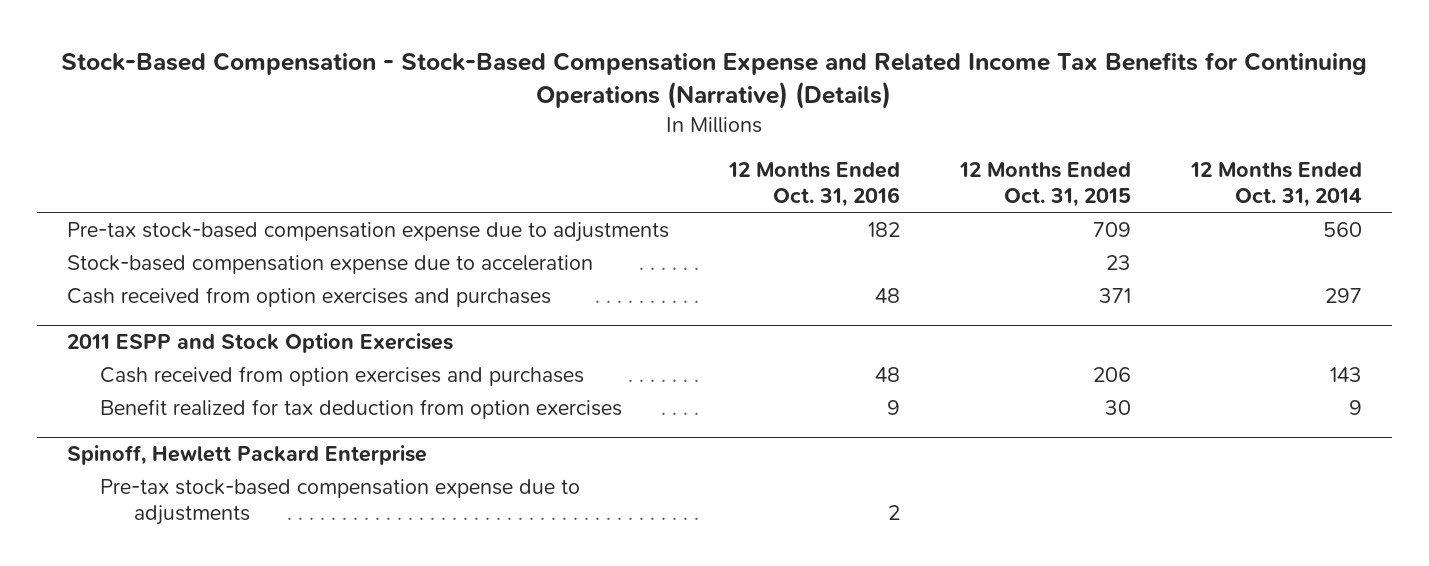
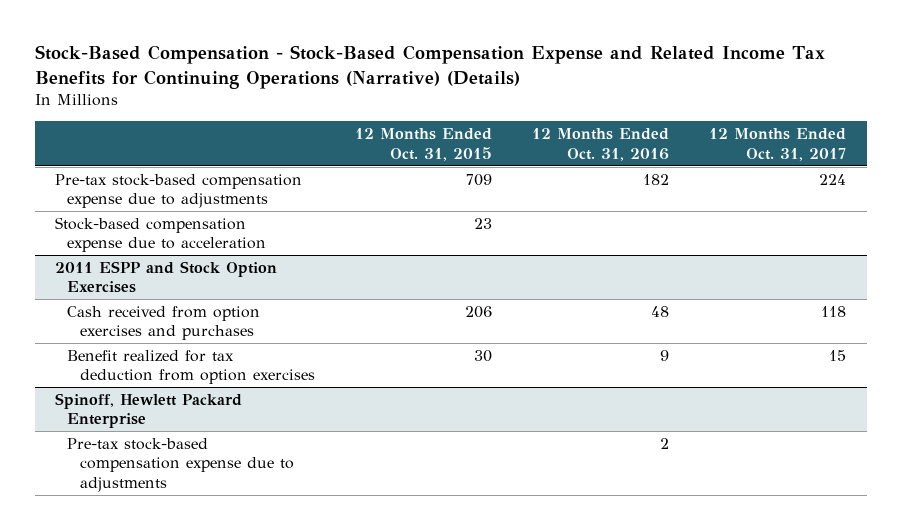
[1189,162,1362,208] 12 Months Ended Oct. 31, 2014 -> none
none -> [709,128,847,161] 12 Months Ended Oct. 31, 2017
[66,286,551,307] Cash received from option exercises and purchases -> none

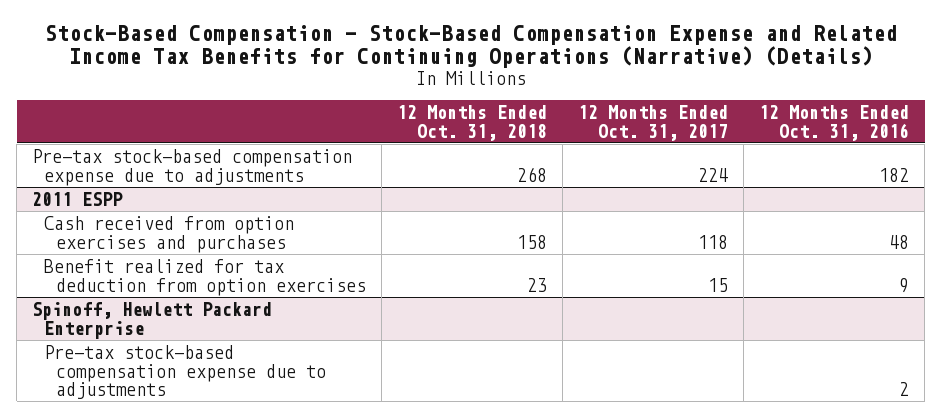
[354,128,492,161] 12 Months Ended Oct. 31, 2015 -> none
none -> [397,104,548,141] 12 Months Ended Oct. 31, 2018
[54,216,267,253] Stock-based compensation expense due to acceleration -> none
[54,260,277,294] 2011 ESPP and Stock Option Exercises -> [32,191,124,206] 2011 ESPP

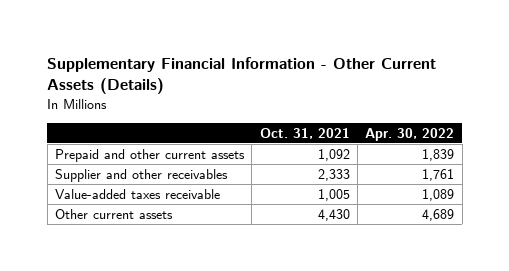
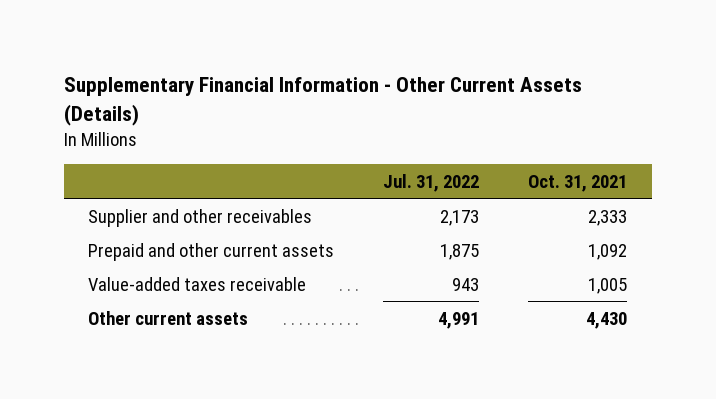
[365,127,455,141] Apr. 30, 2022 -> none
none -> [383,173,480,192] Jul. 31, 2022
[54,148,245,162] Prepaid and other current assets -> [88,242,335,261] Prepaid and other current assets

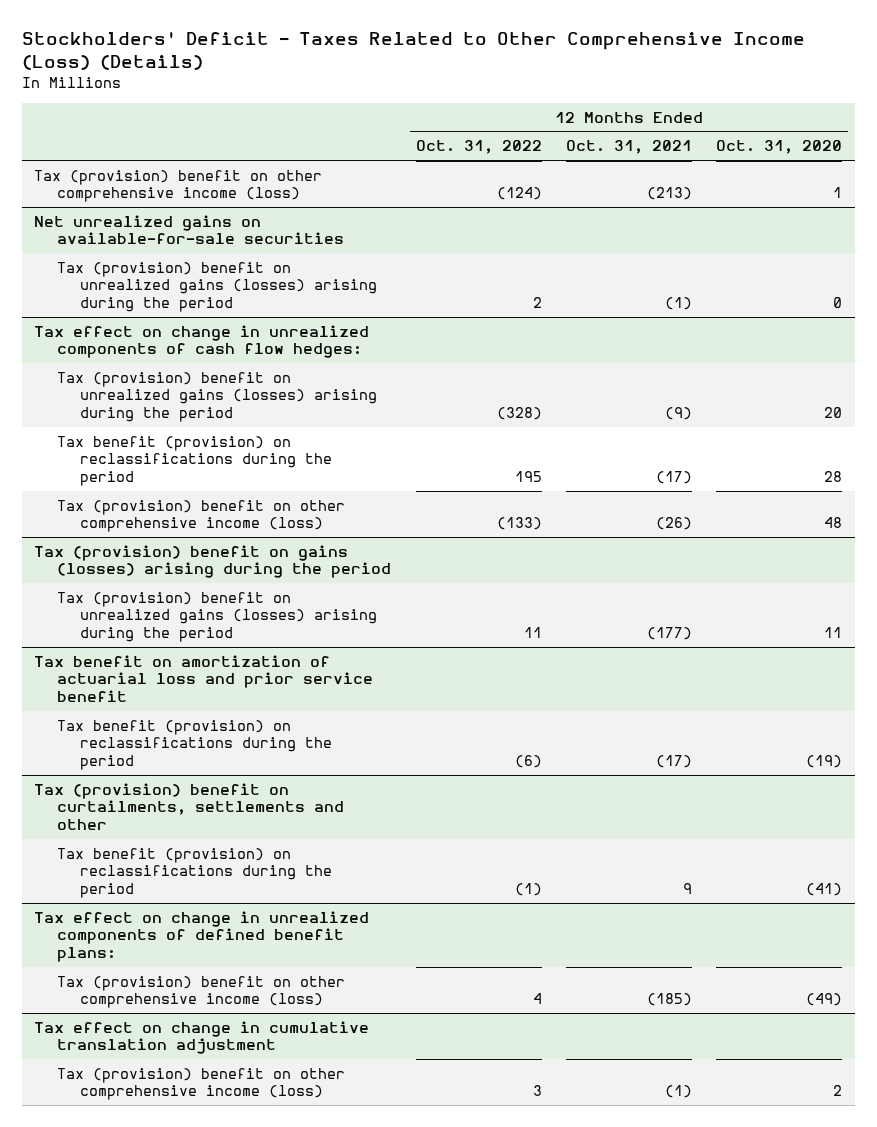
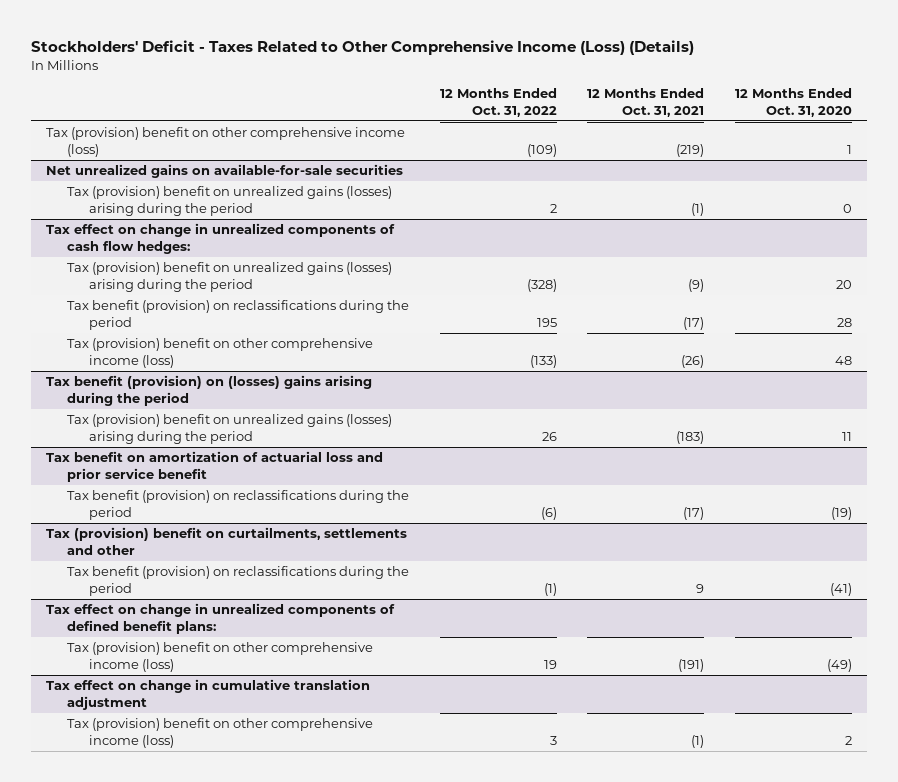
[496,187,542,201] (124) -> [526,144,557,158] (109)
[646,187,692,201] (213) -> [676,144,705,158] (219)
[34,544,392,579] Tax (provision) benefit on gains (losses) arising during the period -> [46,375,373,407] Tax benefit (provision) on (losses) gains arising during the period
[523,626,542,638] 11 -> [541,432,557,442] 26
[646,626,692,640] (177) -> [676,431,705,445] (183)
[532,993,542,1005] 4 -> [543,660,557,670] 19
[646,993,692,1007] (185) -> [678,659,705,673] (191)

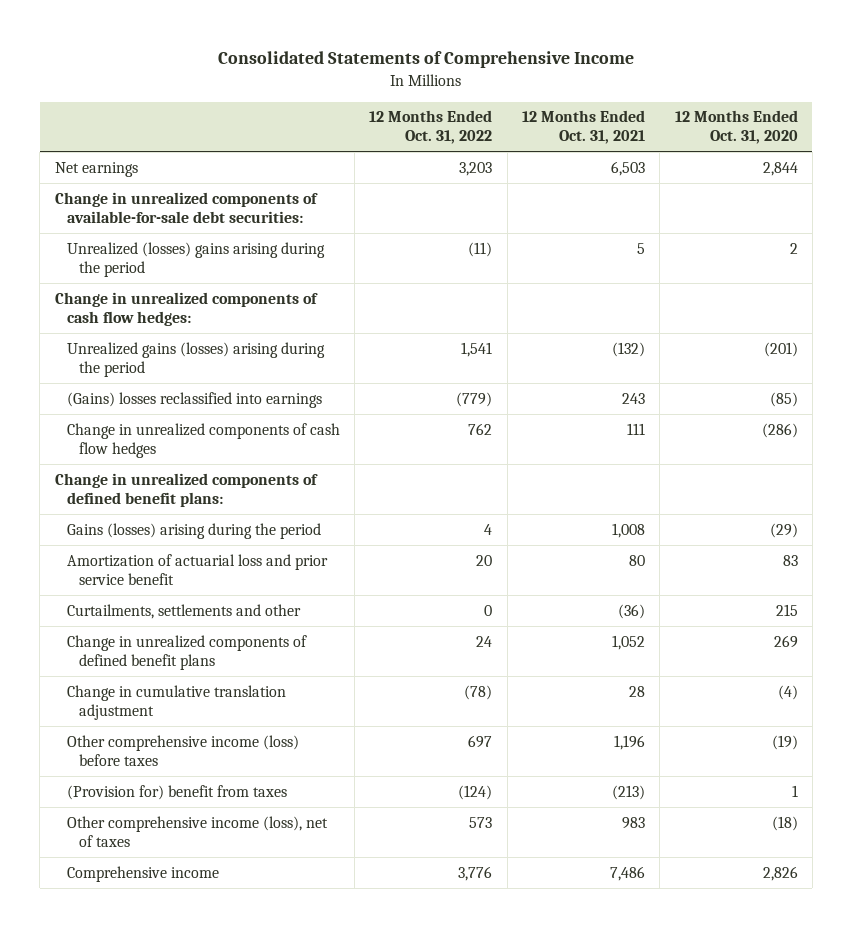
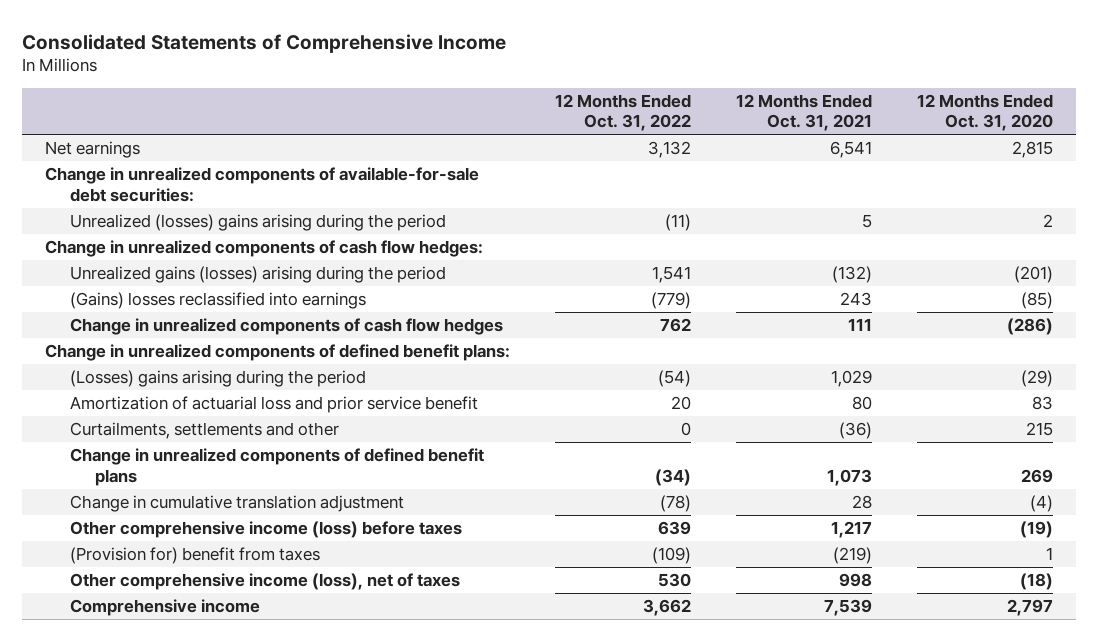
[459,161,493,176] 3,203 -> [648,140,692,158] 3,132
[610,160,645,176] 6,503 -> [830,140,873,158] 6,541
[762,161,798,176] 2,844 -> [1012,140,1054,158] 2,815
[66,522,321,539] Gains (losses) arising during the period -> [70,369,367,387] (Losses) gains arising during the period
[484,523,493,535] 4 -> [658,369,692,387] (54)
[611,522,645,538] 1,008 -> [831,369,873,387] 1,029
[476,635,493,647] 24 -> [655,468,692,486] (34)
[611,634,645,650] 1,052 -> [827,468,873,486] 1,073
[468,734,493,748] 697 -> [658,520,692,535] 639
[613,734,645,750] 1,196 -> [831,520,873,538] 1,217
[458,784,493,800] (124) -> [652,546,692,564] (109)
[611,784,645,800] (213) -> [833,546,873,564] (219)
[469,816,493,828] 573 -> [658,572,692,587] 530
[621,816,645,829] 983 -> [839,572,873,587] 998
[458,865,493,881] 3,776 -> [643,598,692,616] 3,662
[609,865,645,881] 7,486 -> [824,598,873,616] 7,539
[762,865,798,881] 2,826 -> [1007,598,1054,616] 2,797

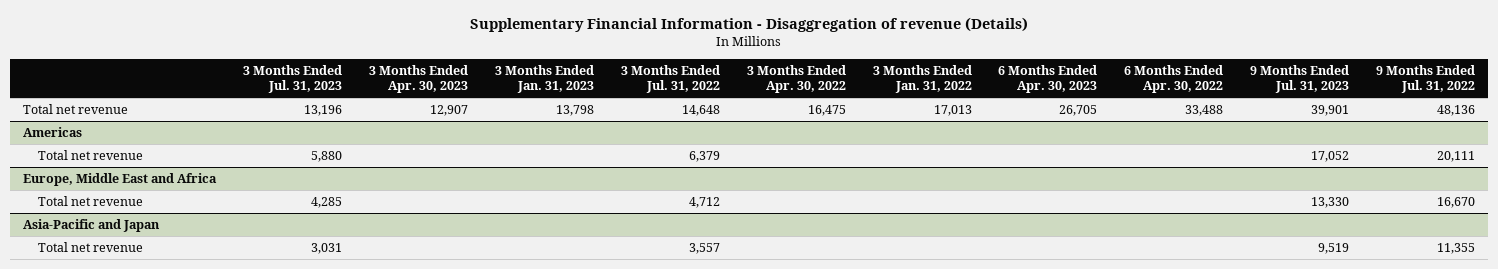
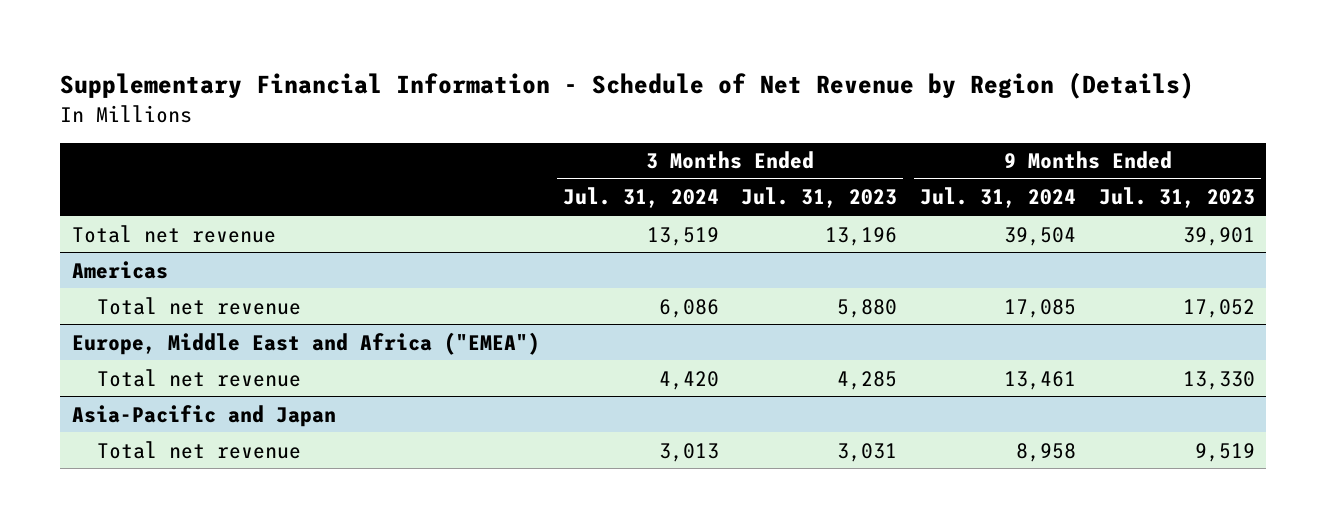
[470,17,1029,33] Supplementary Financial Information - Disaggregation of revenue (Details) -> [60,72,1195,100] Supplementary Financial Information - Schedule of Net Revenue by Region (Details)
[369,64,469,93] 3 Months Ended Apr. 30, 2023 -> none
[494,64,594,93] 3 Months Ended Jan. 31, 2023 -> none
[620,64,720,93] 3 Months Ended Jul. 31, 2022 -> none
[746,64,846,93] 3 Months Ended Apr. 30, 2022 -> none
[872,64,972,93] 3 Months Ended Jan. 31, 2022 -> none
[998,64,1098,93] 6 Months Ended Apr. 30, 2023 -> none
[1124,64,1224,93] 6 Months Ended Apr. 30, 2022 -> none
[1375,64,1475,93] 9 Months Ended Jul. 31, 2022 -> none
none -> [562,187,719,209] Jul. 31, 2024
none -> [920,187,1077,209] Jul. 31, 2024
[23,173,218,187] Europe, Middle East and Africa -> [71,331,540,355] Europe, Middle East and Africa ("EMEA")

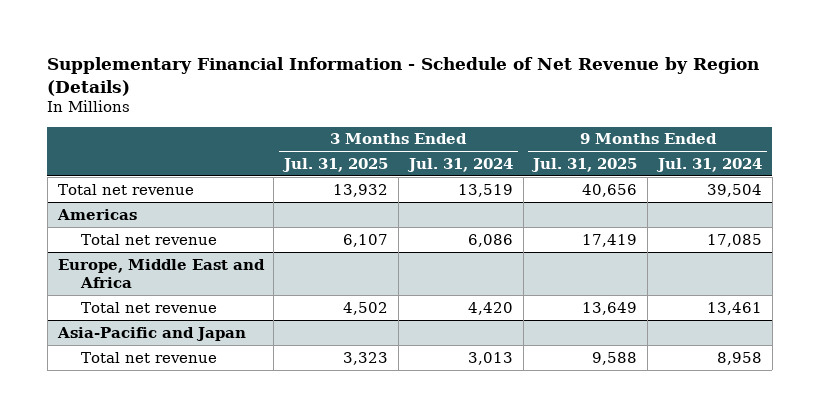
[741,187,898,209] Jul. 31, 2023 -> none
[1099,187,1256,209] Jul. 31, 2023 -> none
none -> [282,157,389,172] Jul. 31, 2025
none -> [531,157,638,172] Jul. 31, 2025
[71,331,540,355] Europe, Middle East and Africa ("EMEA") -> [57,258,265,288] Europe, Middle East and Africa

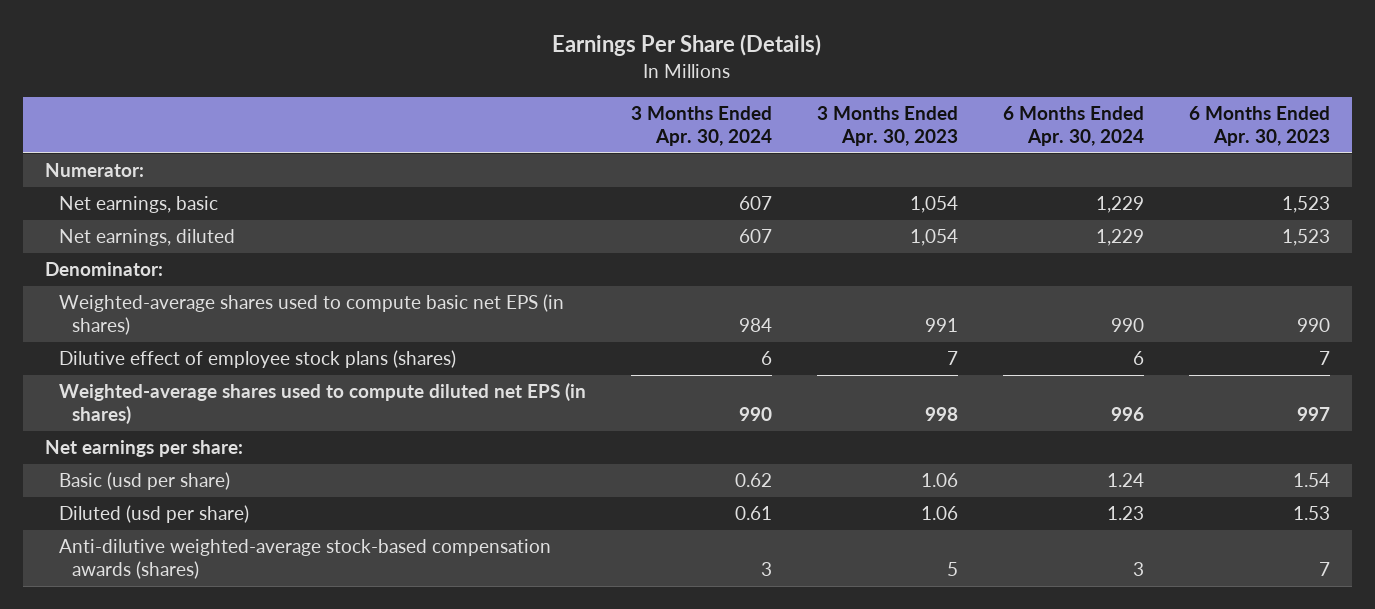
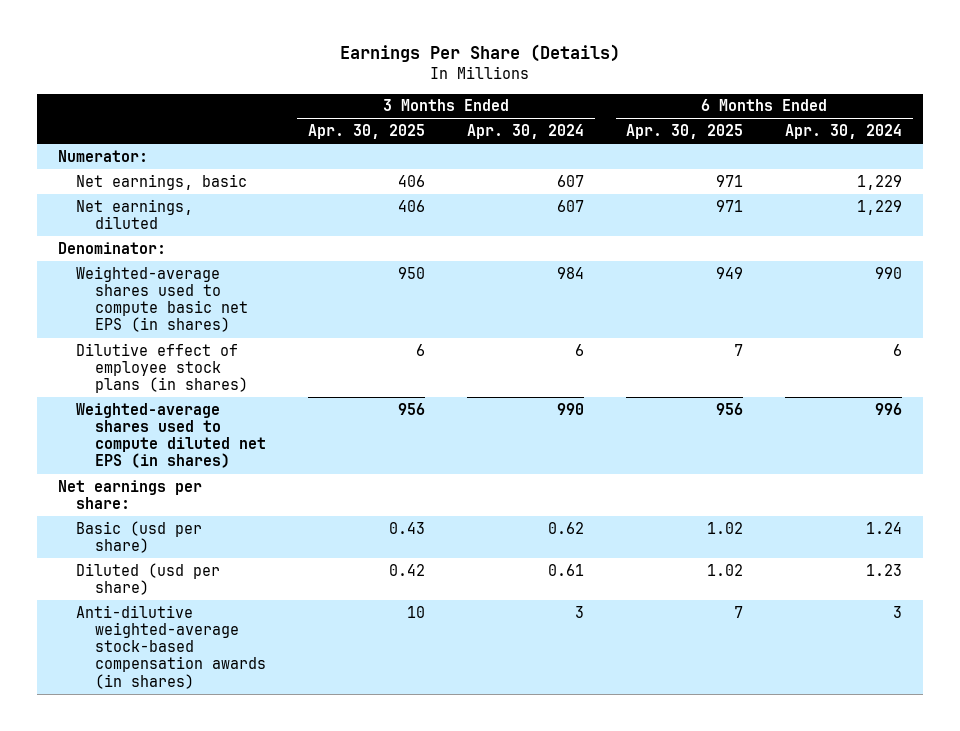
[816,105,958,147] 3 Months Ended Apr. 30, 2023 -> none
[1188,105,1330,147] 6 Months Ended Apr. 30, 2023 -> none
none -> [307,124,425,140] Apr. 30, 2025
none -> [626,124,744,140] Apr. 30, 2025
[58,350,456,369] Dilutive effect of employee stock plans (shares) -> [76,342,248,394] Dilutive effect of employee stock plans (in shares)
[58,539,551,580] Anti-dilutive weighted-average stock-based compensation awards (shares) -> [76,604,266,689] Anti-dilutive weighted-average stock-based compensation awards (in shares)

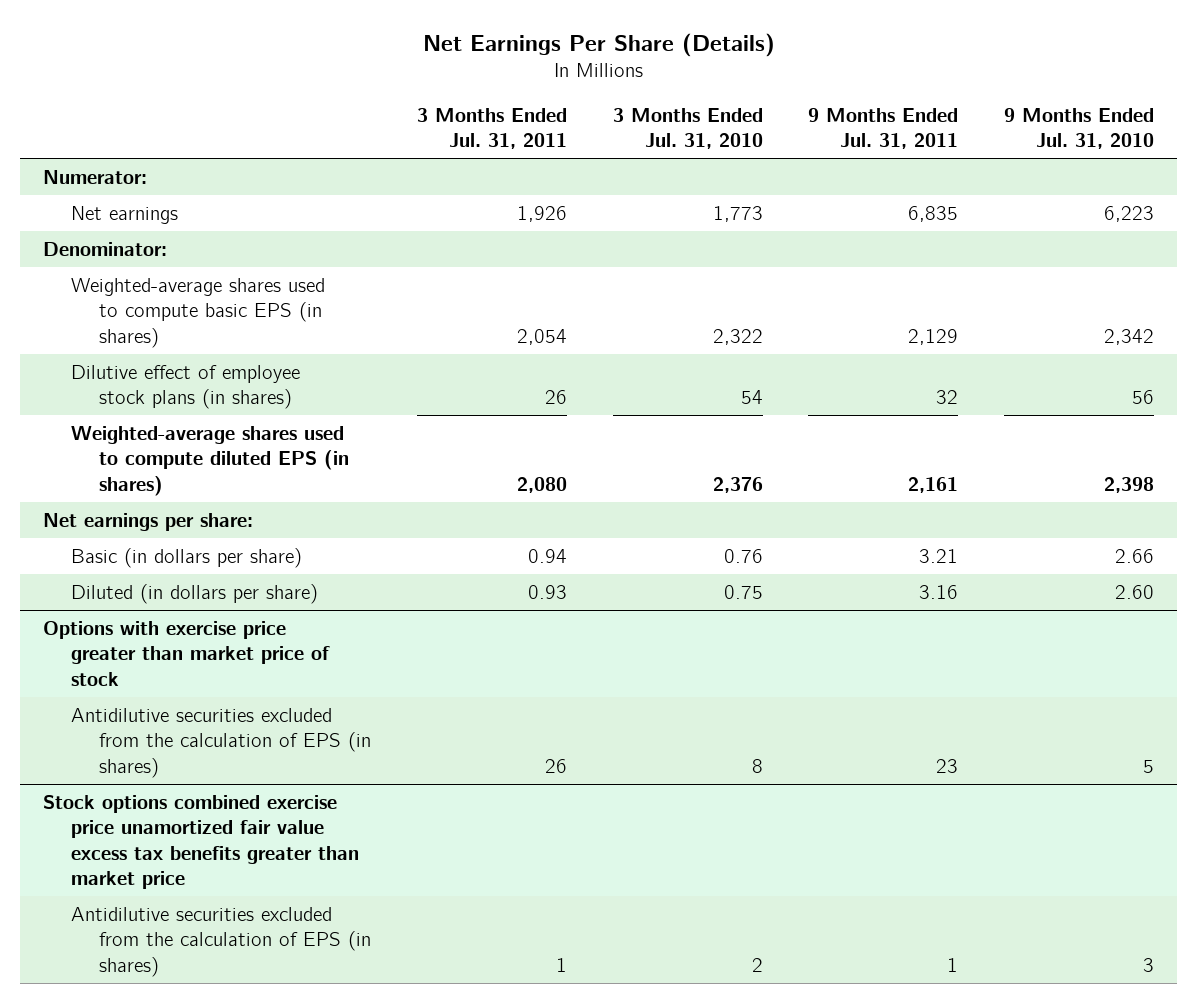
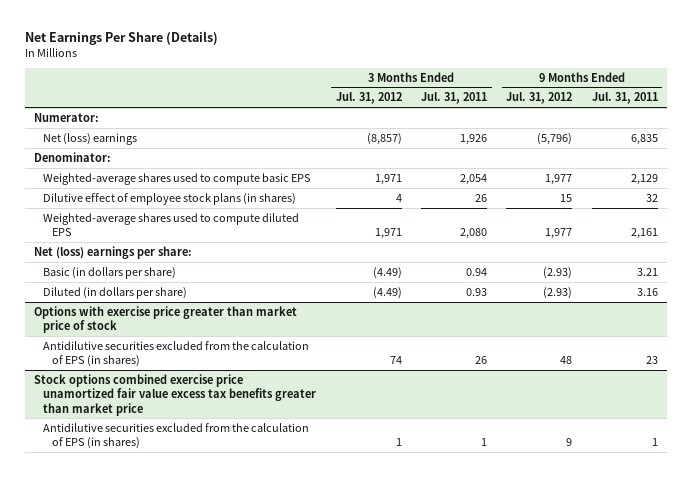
[612,107,763,150] 3 Months Ended Jul. 31, 2010 -> none
[1004,107,1155,150] 9 Months Ended Jul. 31, 2010 -> none
none -> [335,92,402,105] Jul. 31, 2012
none -> [506,92,573,105] Jul. 31, 2012
[70,205,178,224] Net earnings -> [43,132,138,145] Net (loss) earnings
[70,277,325,348] Weighted-average shares used to compute basic EPS (in shares) -> [43,172,312,185] Weighted-average shares used to compute basic EPS
[70,425,349,496] Weighted-average shares used to compute diluted EPS (in shares) -> [43,212,300,237] Weighted-average shares used to compute diluted EPS
[42,512,253,531] Net earnings per share: -> [34,245,193,259] Net (loss) earnings per share:

